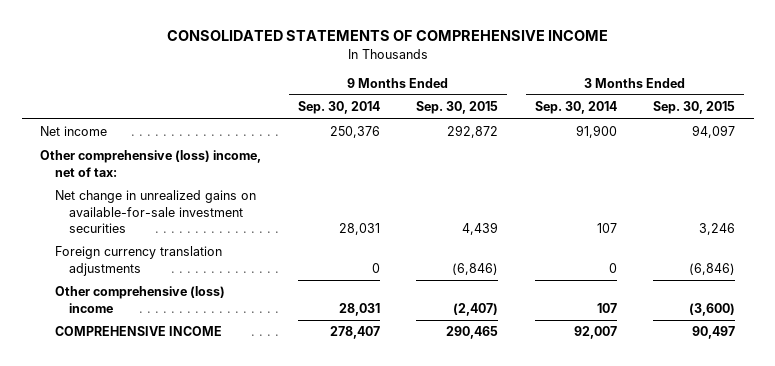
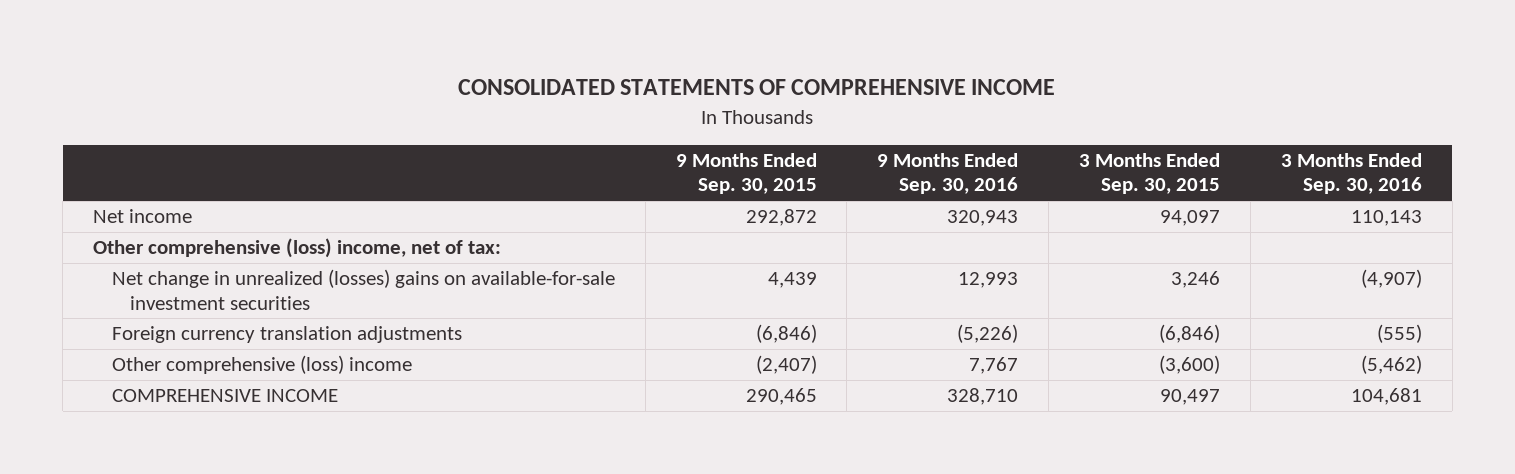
[297,101,380,115] Sep. 30, 2014 -> none
[534,101,617,115] Sep. 30, 2014 -> none
none -> [877,153,1019,195] 9 Months Ended Sep. 30, 2016
none -> [1280,153,1422,195] 3 Months Ended Sep. 30, 2016
[54,190,256,234] Net change in unrealized gains on available-for-sale investment securities -> [111,269,615,310] Net change in unrealized (losses) gains on available-for-sale investment securities

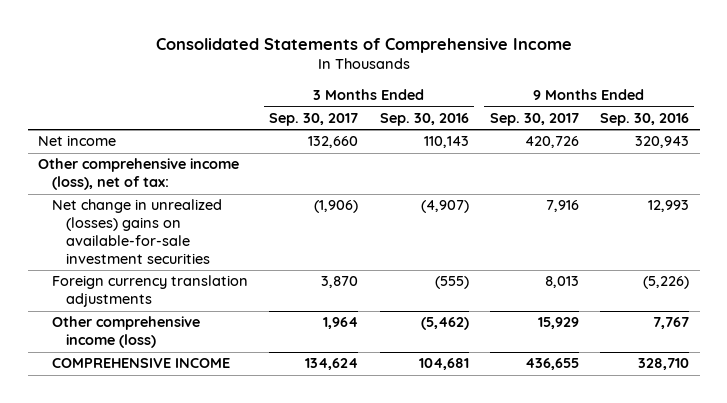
[458,79,1056,96] CONSOLIDATED STATEMENTS OF COMPREHENSIVE INCOME -> [155,37,572,53] Consolidated Statements of Comprehensive Income
[675,153,817,195] 9 Months Ended Sep. 30, 2015 -> none
[1079,153,1221,195] 3 Months Ended Sep. 30, 2015 -> none
none -> [269,112,359,126] Sep. 30, 2017
none -> [489,112,579,126] Sep. 30, 2017
[93,238,502,259] Other comprehensive (loss) income, net of tax: -> [38,158,240,191] Other comprehensive income (loss), net of tax:
[111,355,412,375] Other comprehensive (loss) income -> [52,316,201,349] Other comprehensive income (loss)

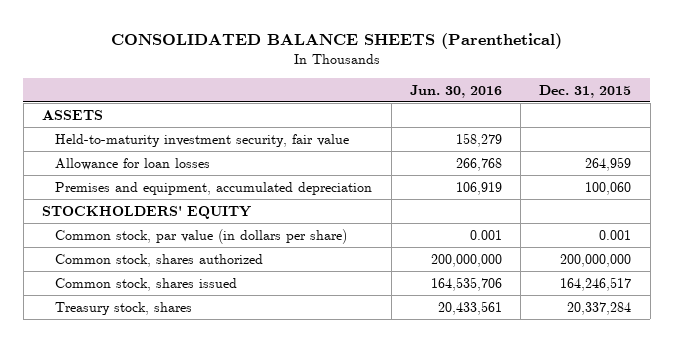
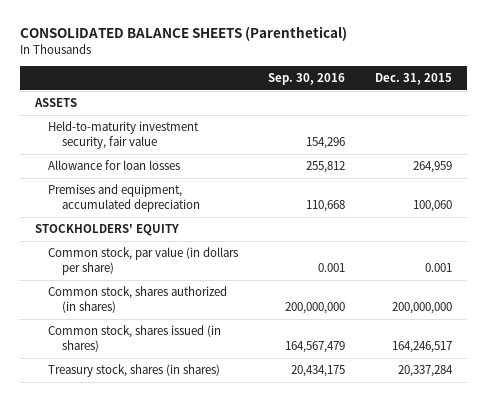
[409,84,502,98] Jun. 30, 2016 -> none
none -> [268,72,346,85] Sep. 30, 2016
[55,253,264,267] Common stock, shares authorized -> [48,286,228,314] Common stock, shares authorized (in shares)
[55,277,238,291] Common stock, shares issued -> [48,325,222,353] Common stock, shares issued (in shares)
[55,301,193,315] Treasury stock, shares -> [48,364,221,378] Treasury stock, shares (in shares)

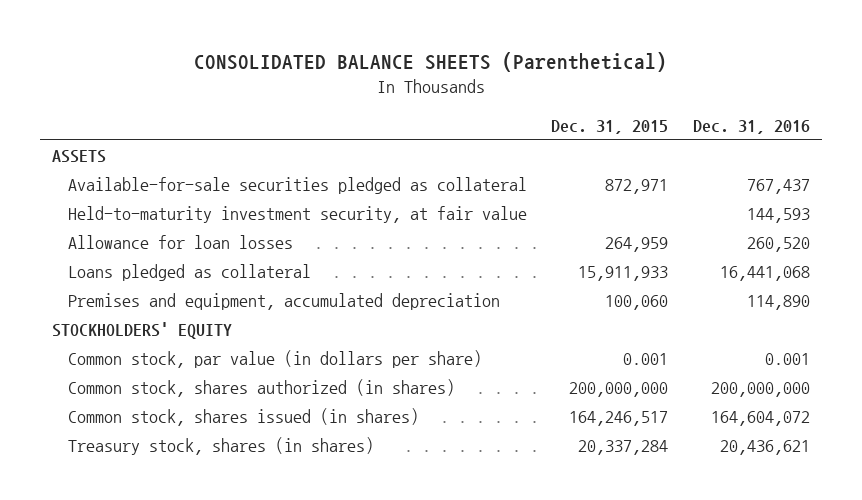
[268,72,346,85] Sep. 30, 2016 -> none
none -> [693,120,811,135] Dec. 31, 2016
none -> [67,177,527,195] Available-for-sale securities pledged as collateral
[48,121,200,150] Held-to-maturity investment security, fair value -> [67,206,527,224] Held-to-maturity investment security, at fair value
none -> [67,264,311,282] Loans pledged as collateral

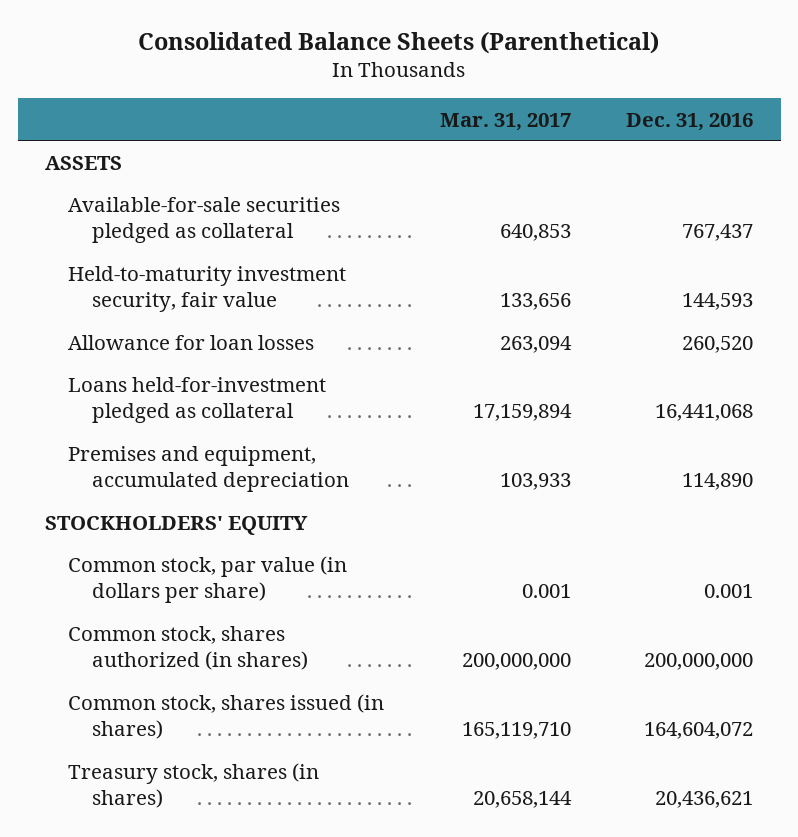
[194,51,668,72] CONSOLIDATED BALANCE SHEETS (Parenthetical) -> [138,30,660,54] Consolidated Balance Sheets (Parenthetical)
[551,120,669,135] Dec. 31, 2015 -> none
none -> [439,112,571,131] Mar. 31, 2017
[67,206,527,224] Held-to-maturity investment security, at fair value -> [68,265,347,313] Held-to-maturity investment security, fair value
[67,264,311,282] Loans pledged as collateral -> [68,376,327,424] Loans held-for-investment pledged as collateral

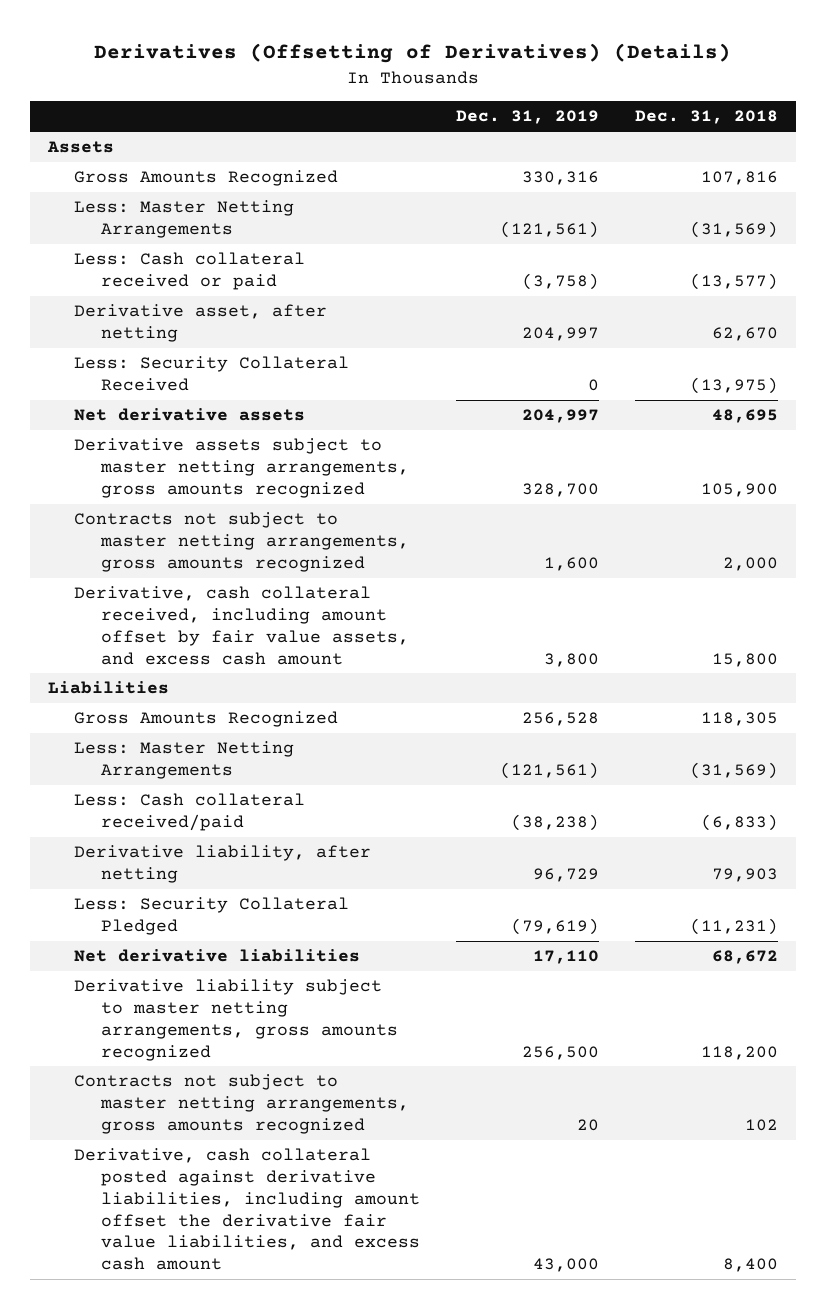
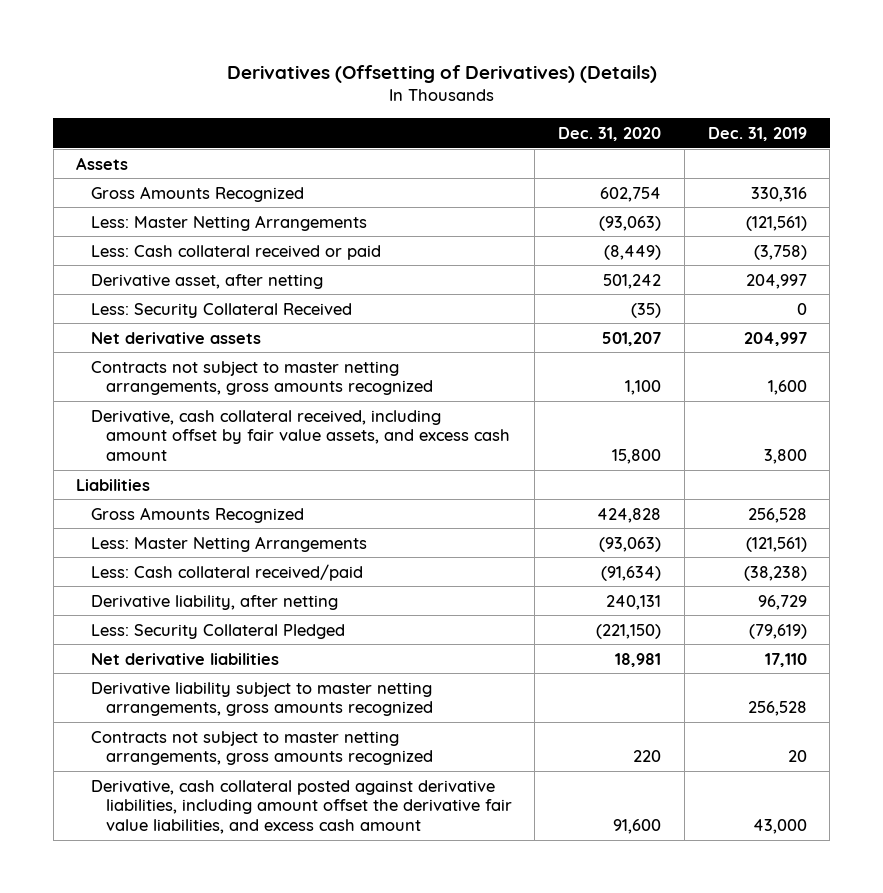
[634,110,778,125] Dec. 31, 2018 -> none
none -> [558,126,662,141] Dec. 31, 2020
[74,438,409,498] Derivative assets subject to master netting arrangements, gross amounts recognized -> none
[521,1045,599,1060] 256,500 -> [747,701,807,717] 256,528

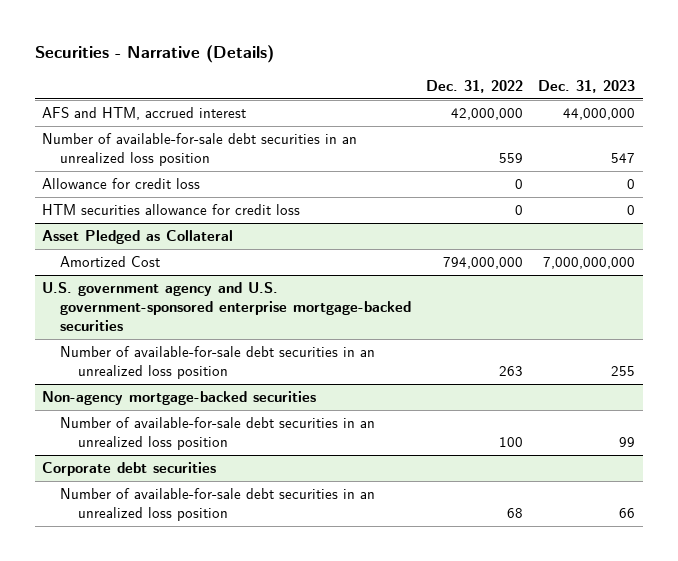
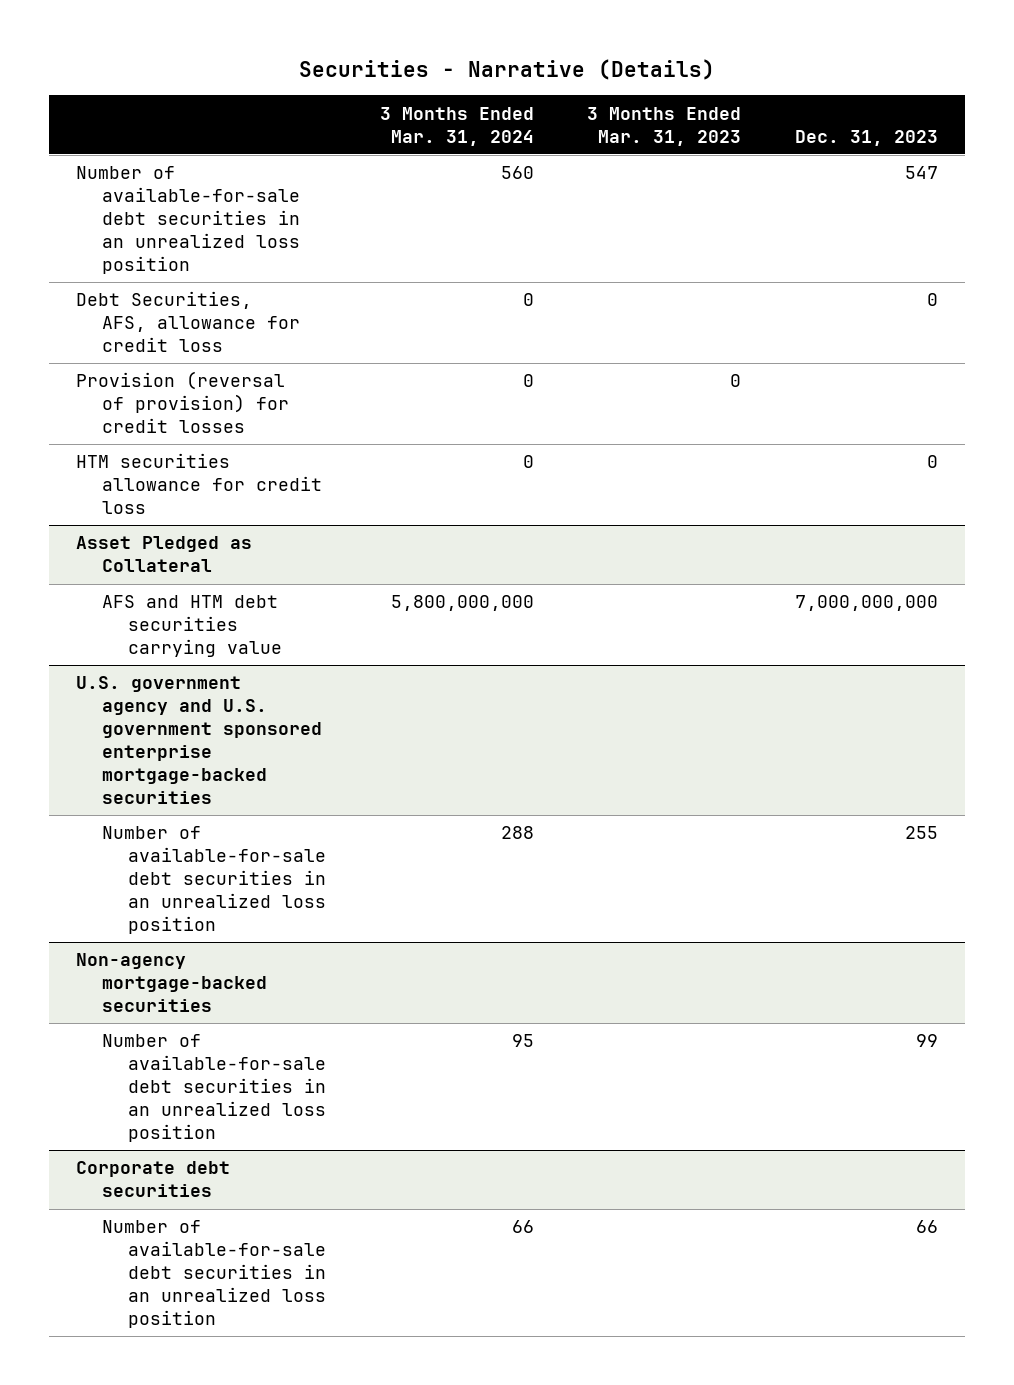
[426,79,524,93] Dec. 31, 2022 -> none
none -> [379,106,534,146] 3 Months Ended Mar. 31, 2024
none -> [587,106,742,146] 3 Months Ended Mar. 31, 2023
[42,107,247,121] AFS and HTM, accrued interest -> none
[42,178,201,190] Allowance for credit loss -> [76,291,301,353] Debt Securities, AFS, allowance for credit loss
none -> [76,371,290,434] Provision (reversal of provision) for credit losses
[60,256,161,268] Amortized Cost -> [102,595,283,658] AFS and HTM debt securities carrying value
[42,282,412,332] U.S. government agency and U.S. government-sponsored enterprise mortgage-backed securities -> [76,676,323,804] U.S. government agency and U.S. government sponsored enterprise mortgage-backed securities

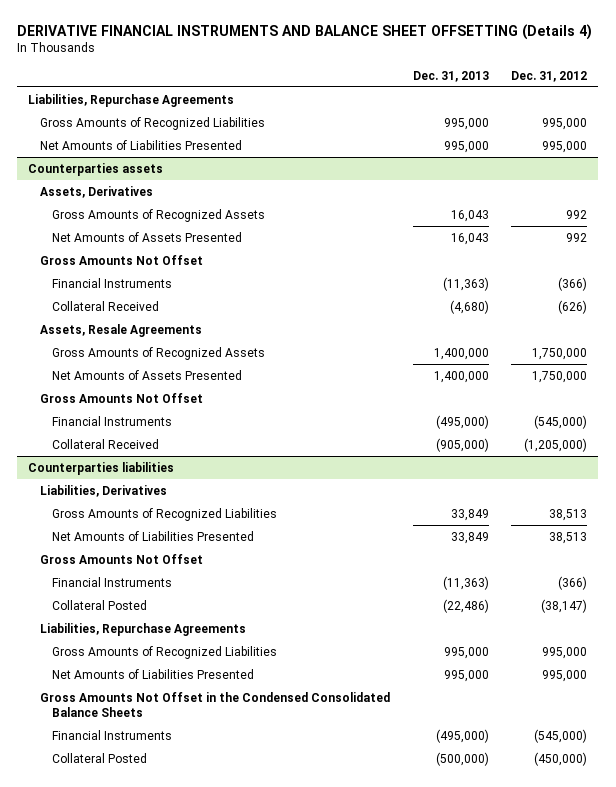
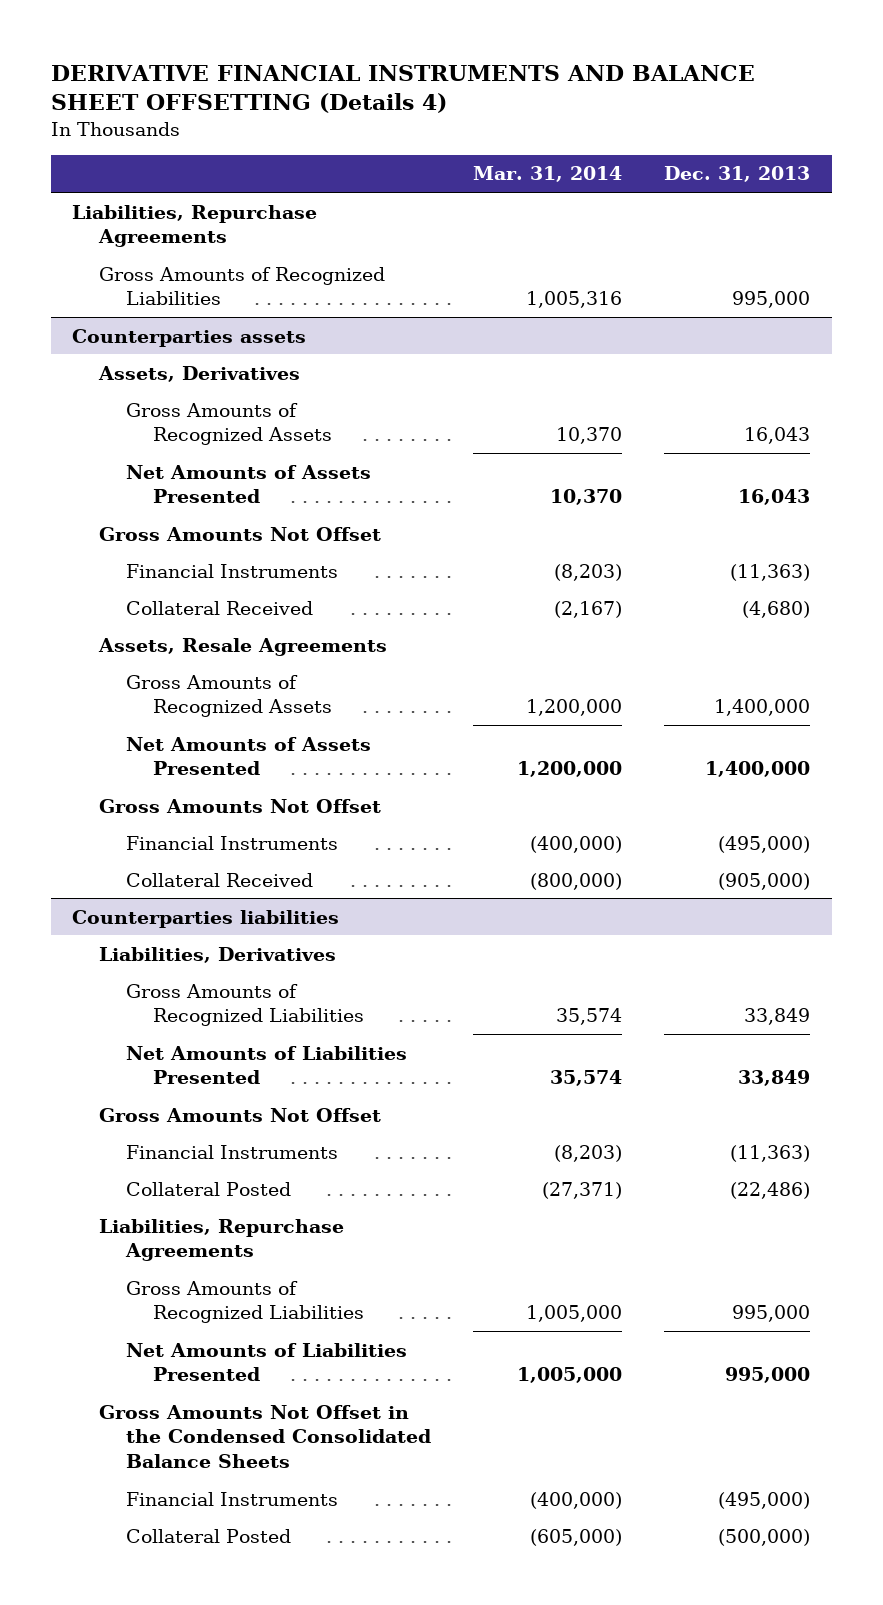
[511,70,588,82] Dec. 31, 2012 -> none
none -> [473,166,623,183] Mar. 31, 2014
[40,139,243,150] Net Amounts of Liabilities Presented -> none

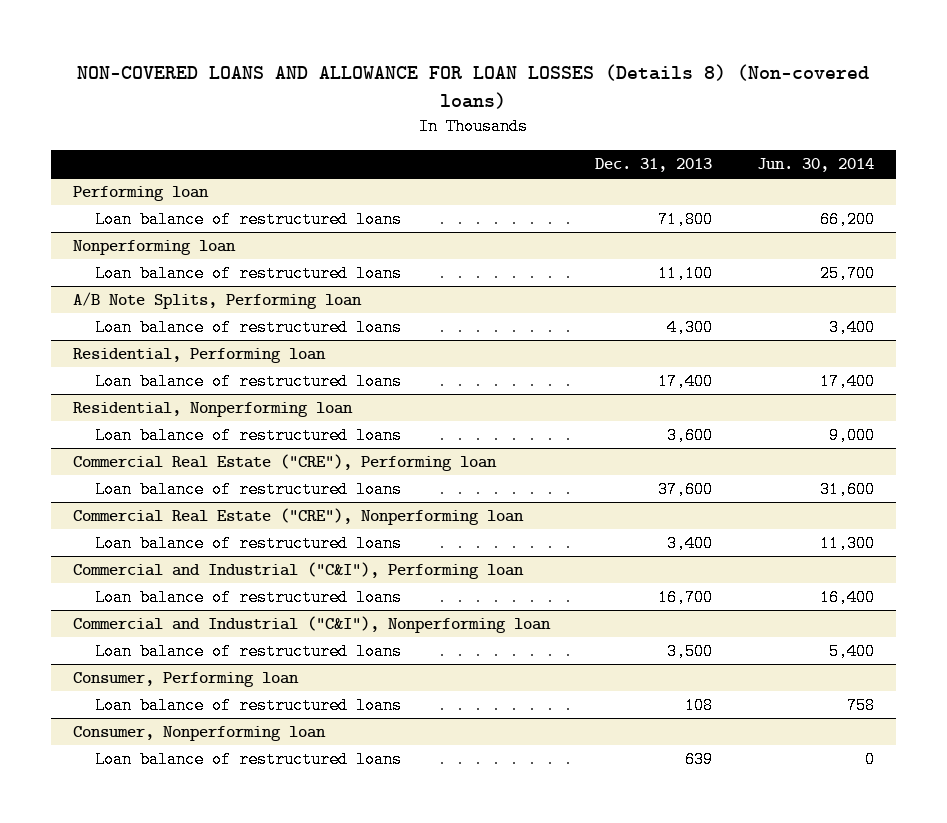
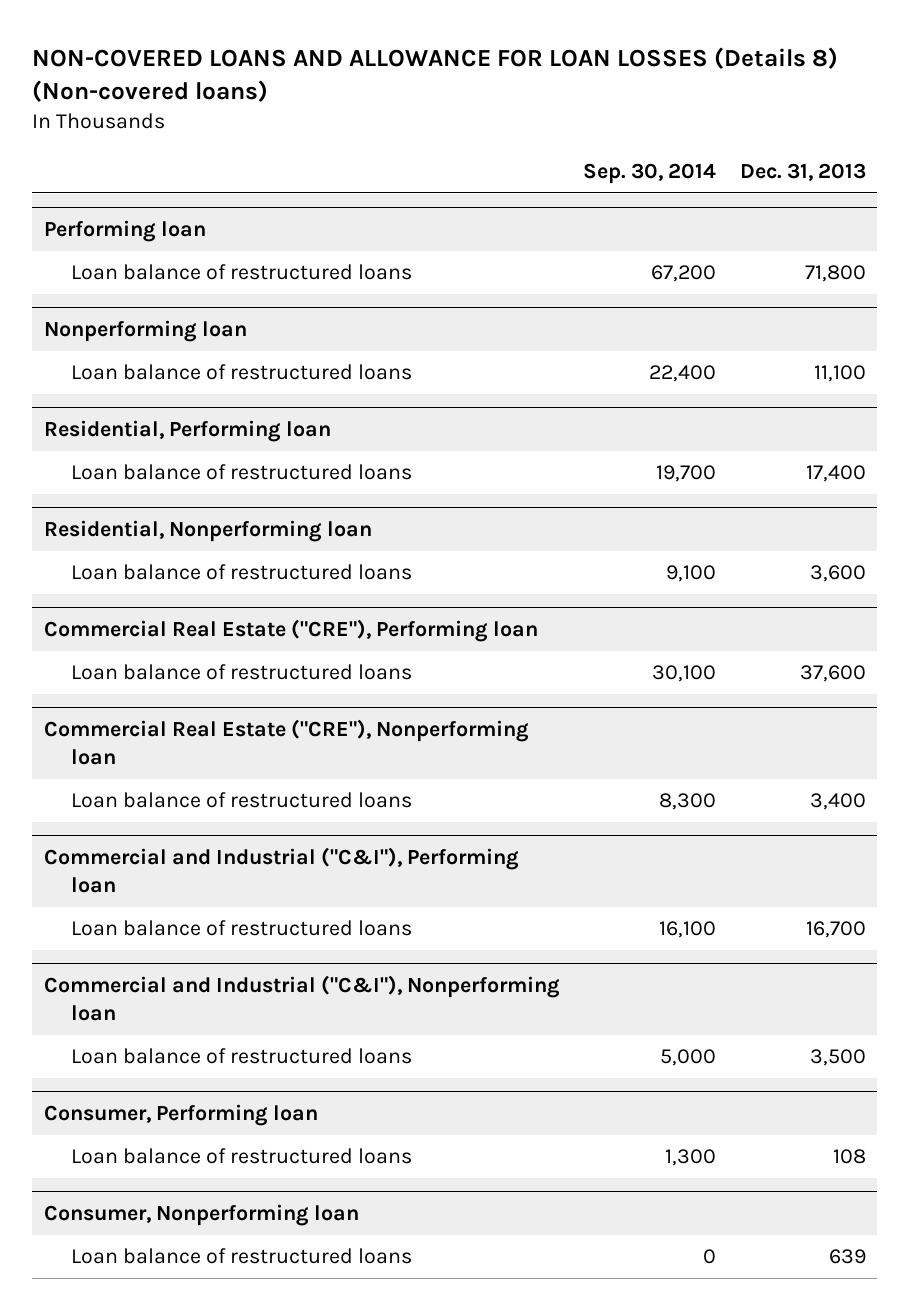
[756,157,874,172] Jun. 30, 2014 -> none
none -> [583,163,717,185] Sep. 30, 2014
[72,292,362,310] A/B Note Splits, Performing loan -> none
[94,319,402,337] Loan balance of restructured loans -> none

